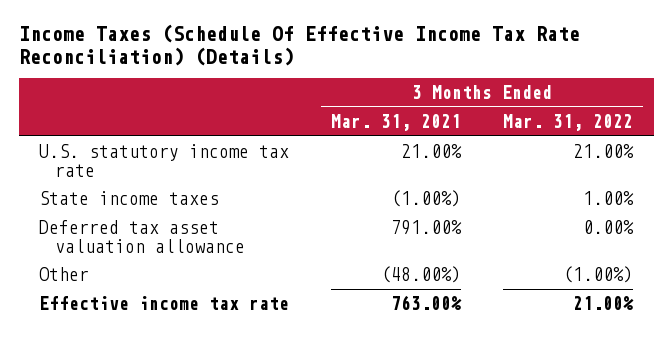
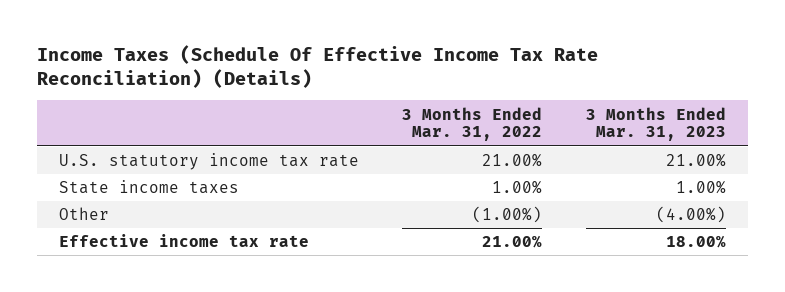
[331,113,462,131] Mar. 31, 2021 -> none
none -> [585,106,726,142] 3 Months Ended Mar. 31, 2023
[39,220,246,253] Deferred tax asset valuation allowance -> none

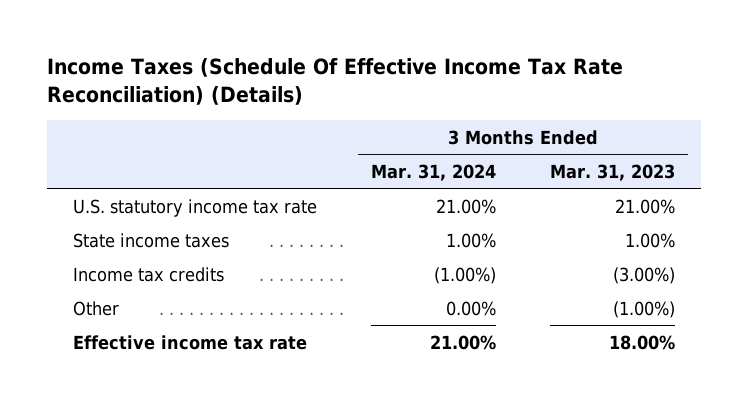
[402,106,543,142] 3 Months Ended Mar. 31, 2022 -> none
none -> [370,163,496,181] Mar. 31, 2024
none -> [73,266,225,282] Income tax credits
[655,206,726,224] (4.00%) -> [612,300,675,318] (1.00%)

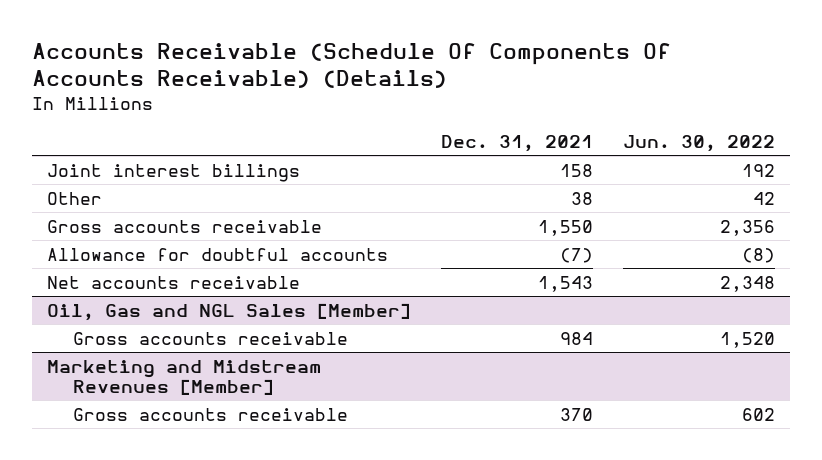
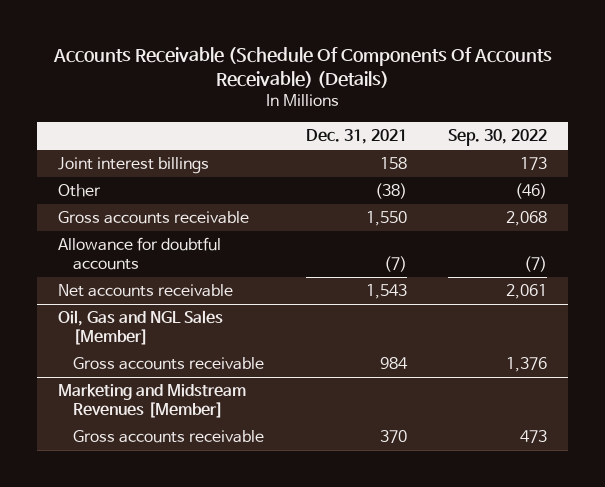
[622,135,775,153] Jun. 30, 2022 -> none
none -> [448,129,548,147] Sep. 30, 2022
[570,191,593,205] 38 -> [374,183,407,200] (38)

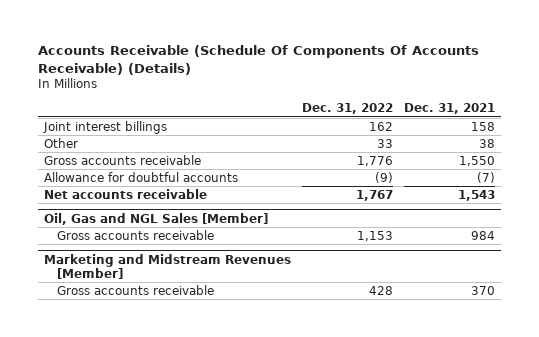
[448,129,548,147] Sep. 30, 2022 -> none
none -> [301,103,393,115] Dec. 31, 2022
[374,183,407,200] (38) -> [479,138,496,148] 38

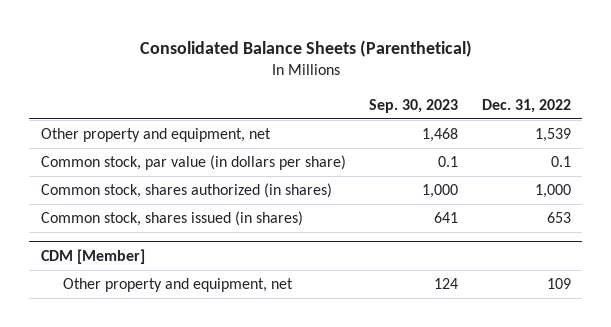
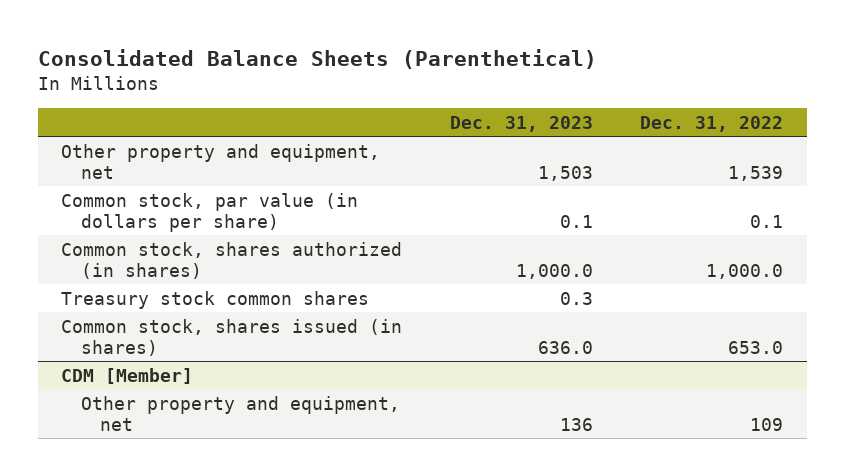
[369,99,459,114] Sep. 30, 2023 -> none
none -> [449,115,593,132] Dec. 31, 2023
[534,184,571,199] 1,000 -> [706,263,784,279] 1,000.0
none -> [61,290,370,309] Treasury stock common shares
[546,212,571,224] 653 -> [728,340,784,354] 653.0

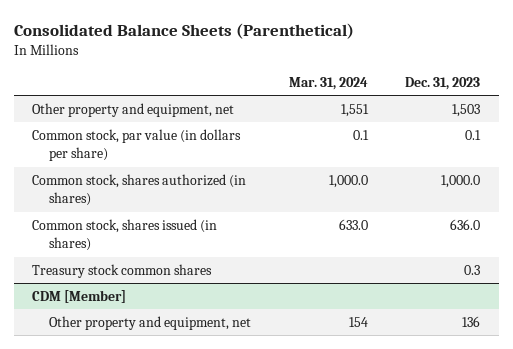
[640,115,784,132] Dec. 31, 2022 -> none
none -> [288,77,368,91] Mar. 31, 2024
[61,290,370,309] Treasury stock common shares -> [32,264,213,279] Treasury stock common shares

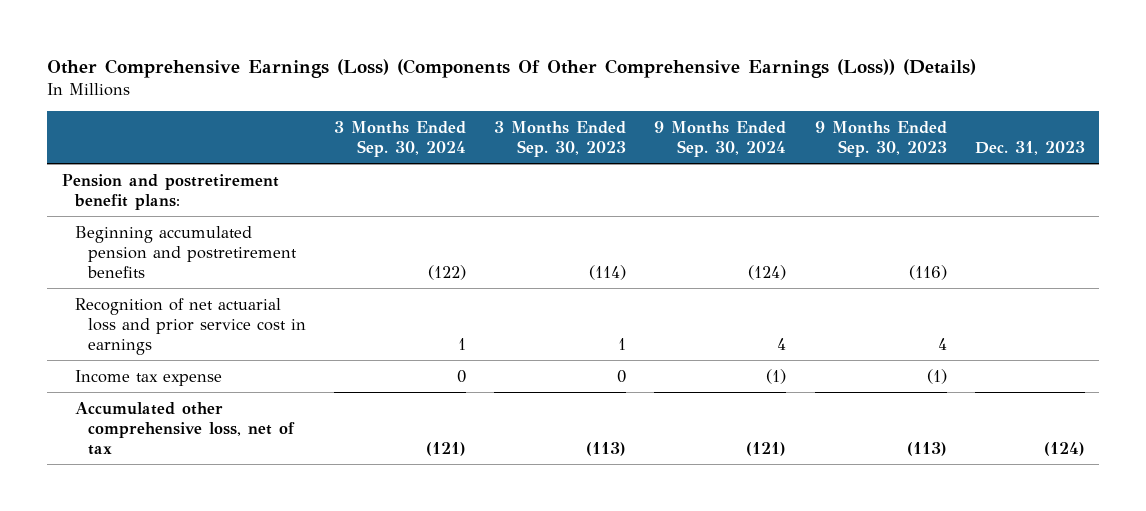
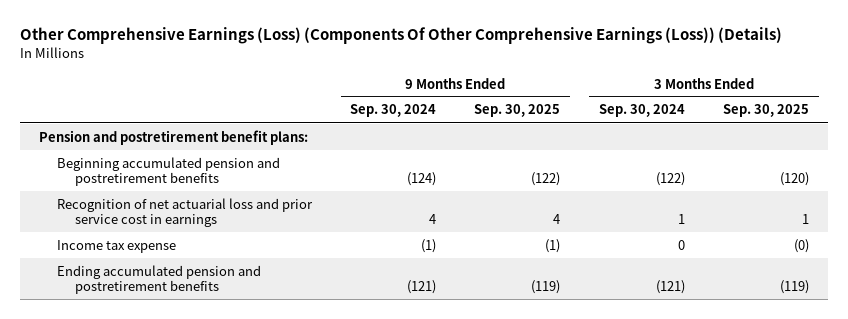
[494,120,627,157] 3 Months Ended Sep. 30, 2023 -> none
[814,120,947,157] 9 Months Ended Sep. 30, 2023 -> none
[974,140,1085,155] Dec. 31, 2023 -> none
none -> [474,104,561,118] Sep. 30, 2025
none -> [723,104,810,118] Sep. 30, 2025
[74,401,295,455] Accumulated other comprehensive loss, net of tax -> [56,264,261,295] Ending accumulated pension and postretirement benefits

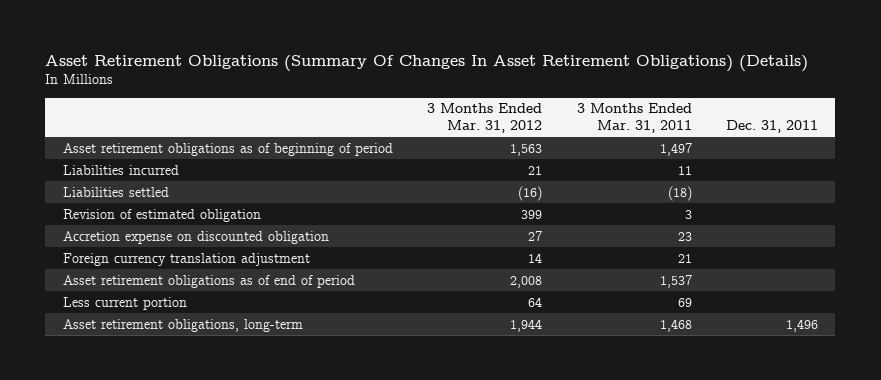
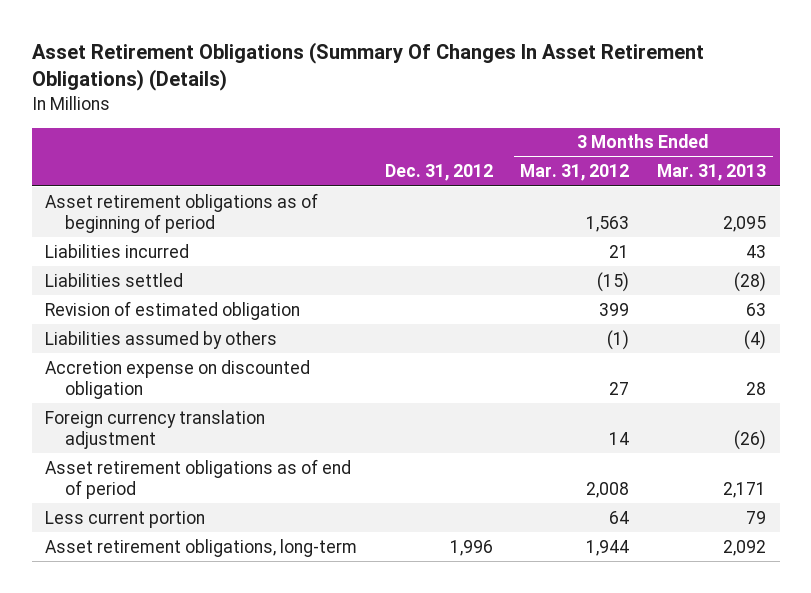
[576,103,692,133] 3 Months Ended Mar. 31, 2011 -> none
[726,119,819,133] Dec. 31, 2011 -> none
none -> [384,164,493,182] Dec. 31, 2012
none -> [656,164,766,182] Mar. 31, 2013
[518,185,543,201] (16) -> [597,271,630,292] (15)
none -> [45,330,278,349] Liabilities assumed by others

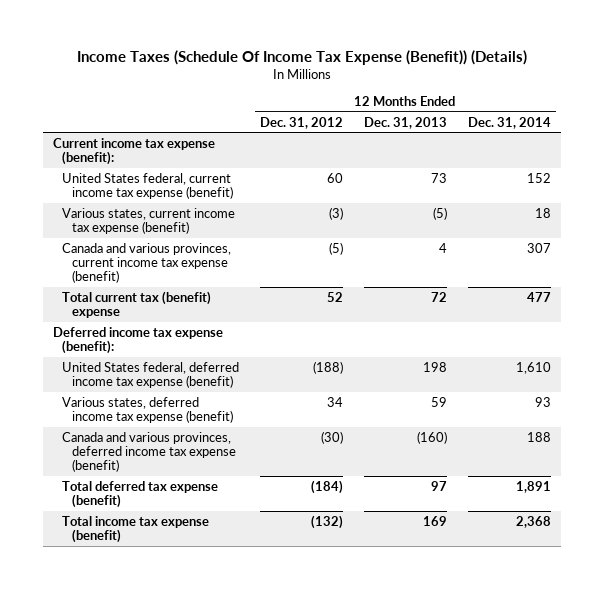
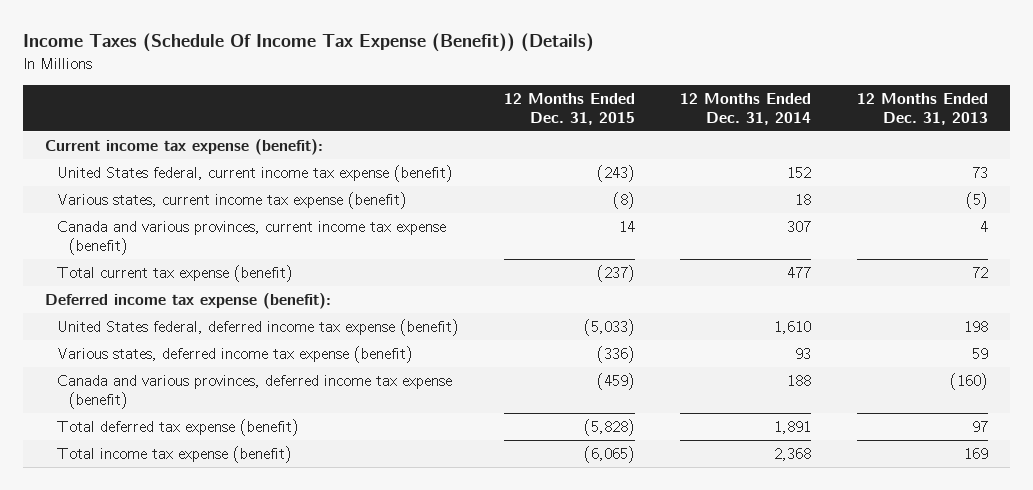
[260,116,344,129] Dec. 31, 2012 -> none
none -> [504,92,636,125] 12 Months Ended Dec. 31, 2015
[62,290,212,318] Total current tax (benefit) expense -> [57,265,294,283] Total current tax expense (benefit)

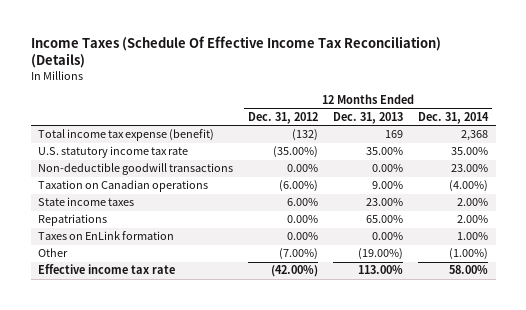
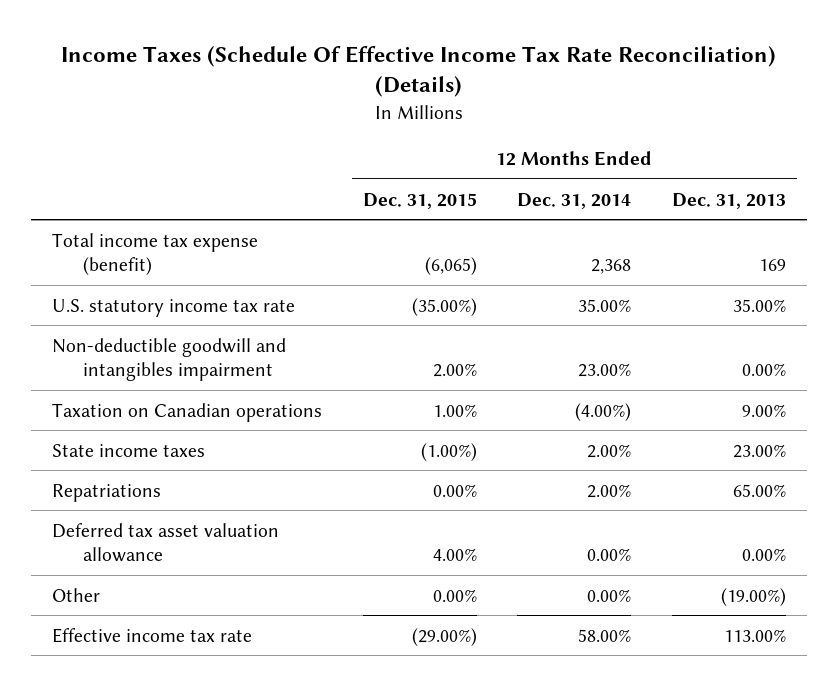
[30,35,441,69] Income Taxes (Schedule Of Effective Income Tax Reconciliation) (Details) -> [61,45,777,98] Income Taxes (Schedule Of Effective Income Tax Rate Reconciliation) (Details)
[248,111,319,124] Dec. 31, 2012 -> none
none -> [362,192,477,209] Dec. 31, 2015
[38,163,234,176] Non-deductible goodwill transactions -> [51,337,286,382] Non-deductible goodwill and intangibles impairment
[38,231,175,241] Taxes on EnLink formation -> none
none -> [51,522,279,563] Deferred tax asset valuation allowance
[449,248,489,261] (1.00%) -> [587,588,632,602] 0.00%

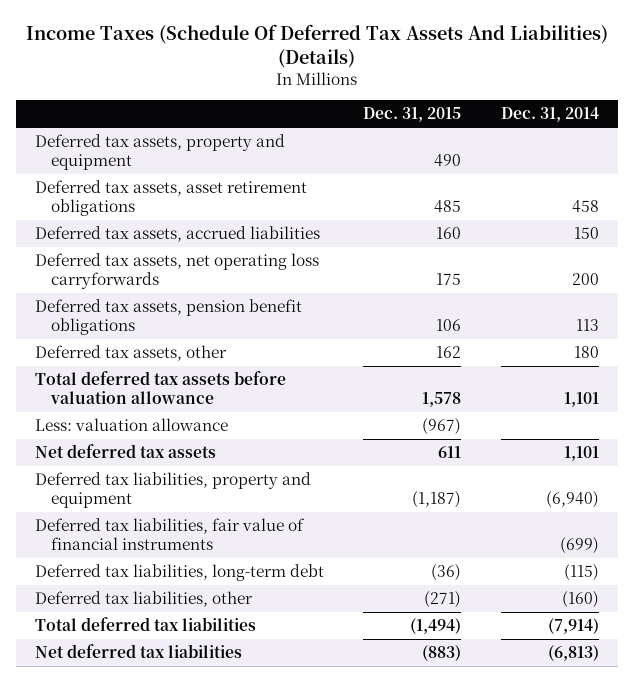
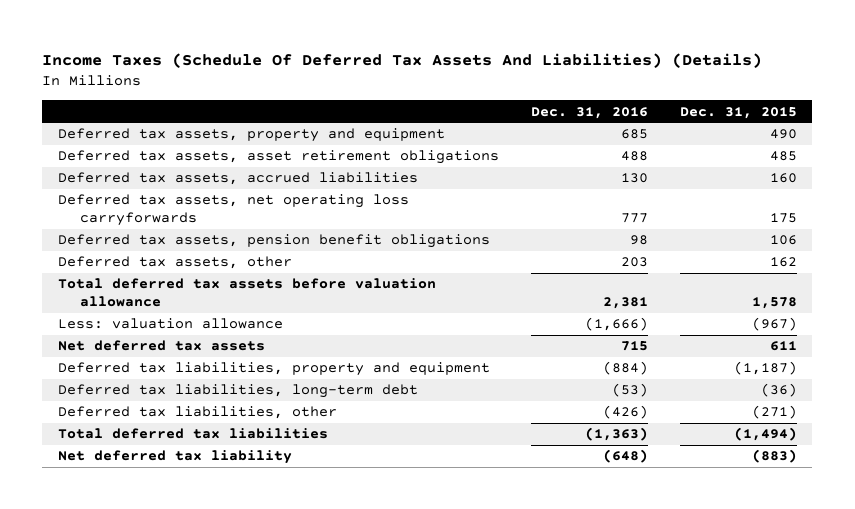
[500,107,599,123] Dec. 31, 2014 -> none
none -> [530,106,648,119] Dec. 31, 2016
[35,518,306,550] Deferred tax liabilities, fair value of financial instruments -> none
[35,644,243,659] Net deferred tax liabilities -> [58,450,293,465] Net deferred tax liability

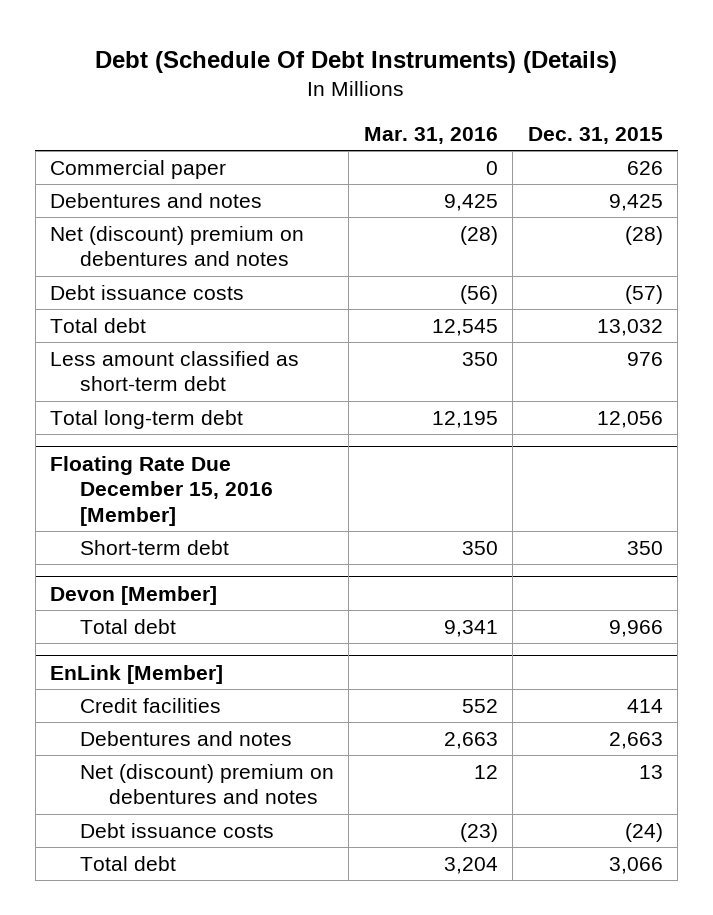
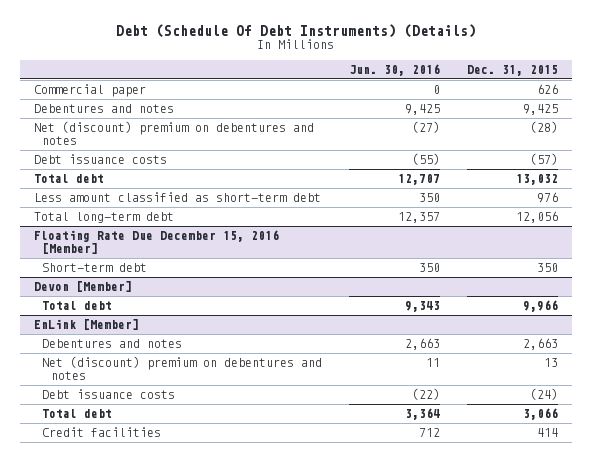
[363,127,498,145] Mar. 31, 2016 -> none
none -> [349,63,441,76] Jun. 30, 2016
[79,697,221,713] Credit facilities -> [42,427,162,438] Credit facilities

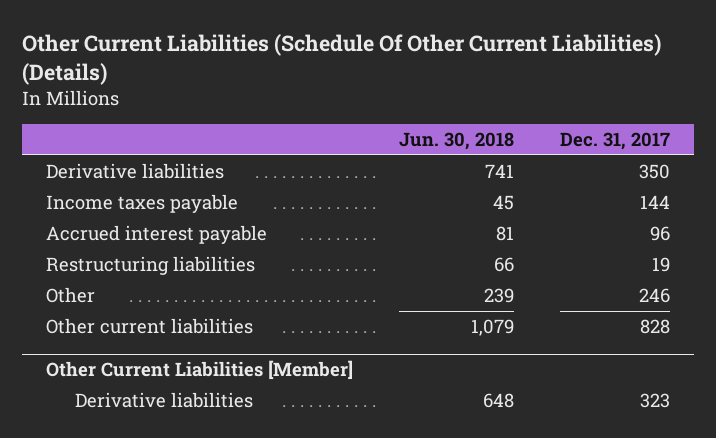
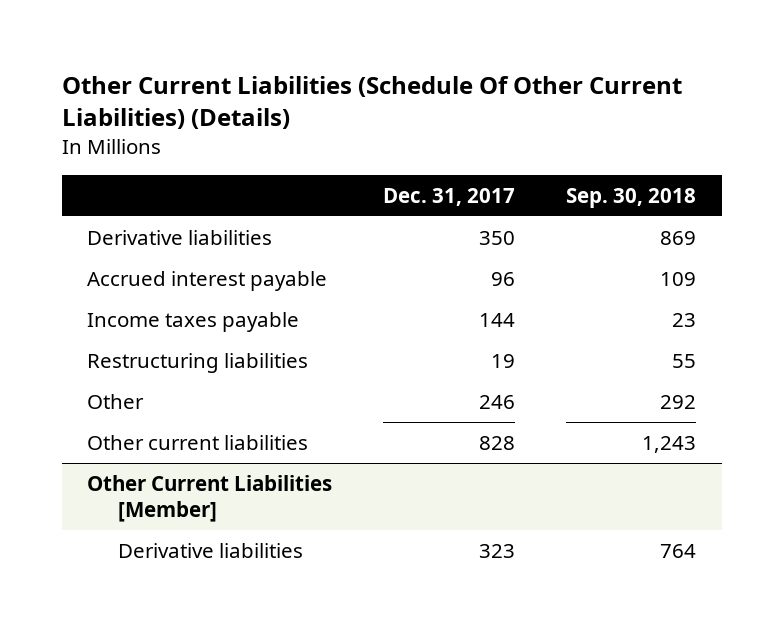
[399,132,515,151] Jun. 30, 2018 -> none
none -> [566,187,697,208] Sep. 30, 2018
[45,194,238,214] Income taxes payable -> [87,311,300,332] Income taxes payable

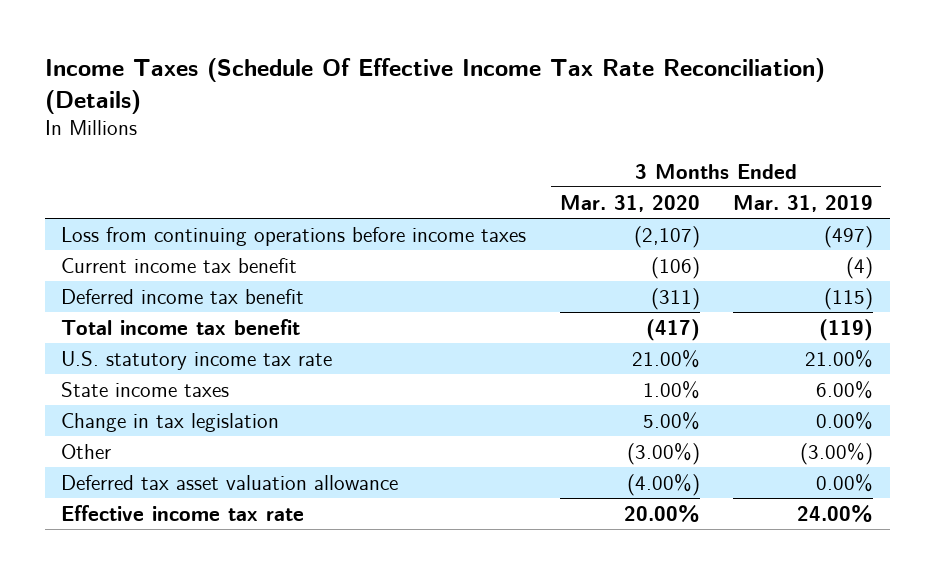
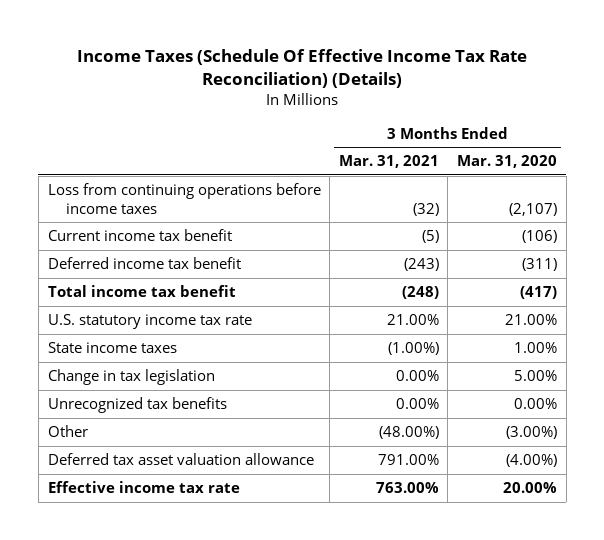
[732,194,873,212] Mar. 31, 2019 -> none
none -> [338,155,439,169] Mar. 31, 2021
none -> [47,397,227,414] Unrecognized tax benefits

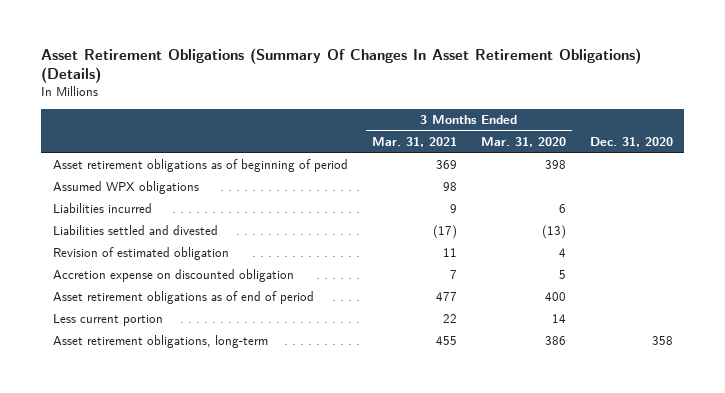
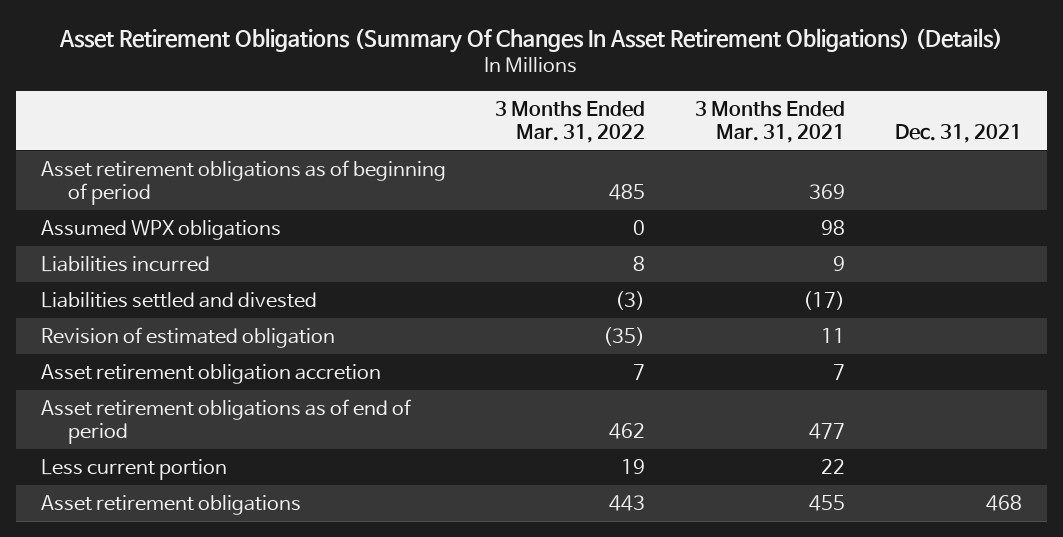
[480,137,566,148] Mar. 31, 2020 -> none
[589,137,673,148] Dec. 31, 2020 -> none
none -> [495,100,646,143] 3 Months Ended Mar. 31, 2022
none -> [895,123,1023,143] Dec. 31, 2021
[52,269,294,283] Accretion expense on discounted obligation -> [40,363,381,384] Asset retirement obligation accretion
[52,335,268,349] Asset retirement obligations, long-term -> [40,494,301,515] Asset retirement obligations

